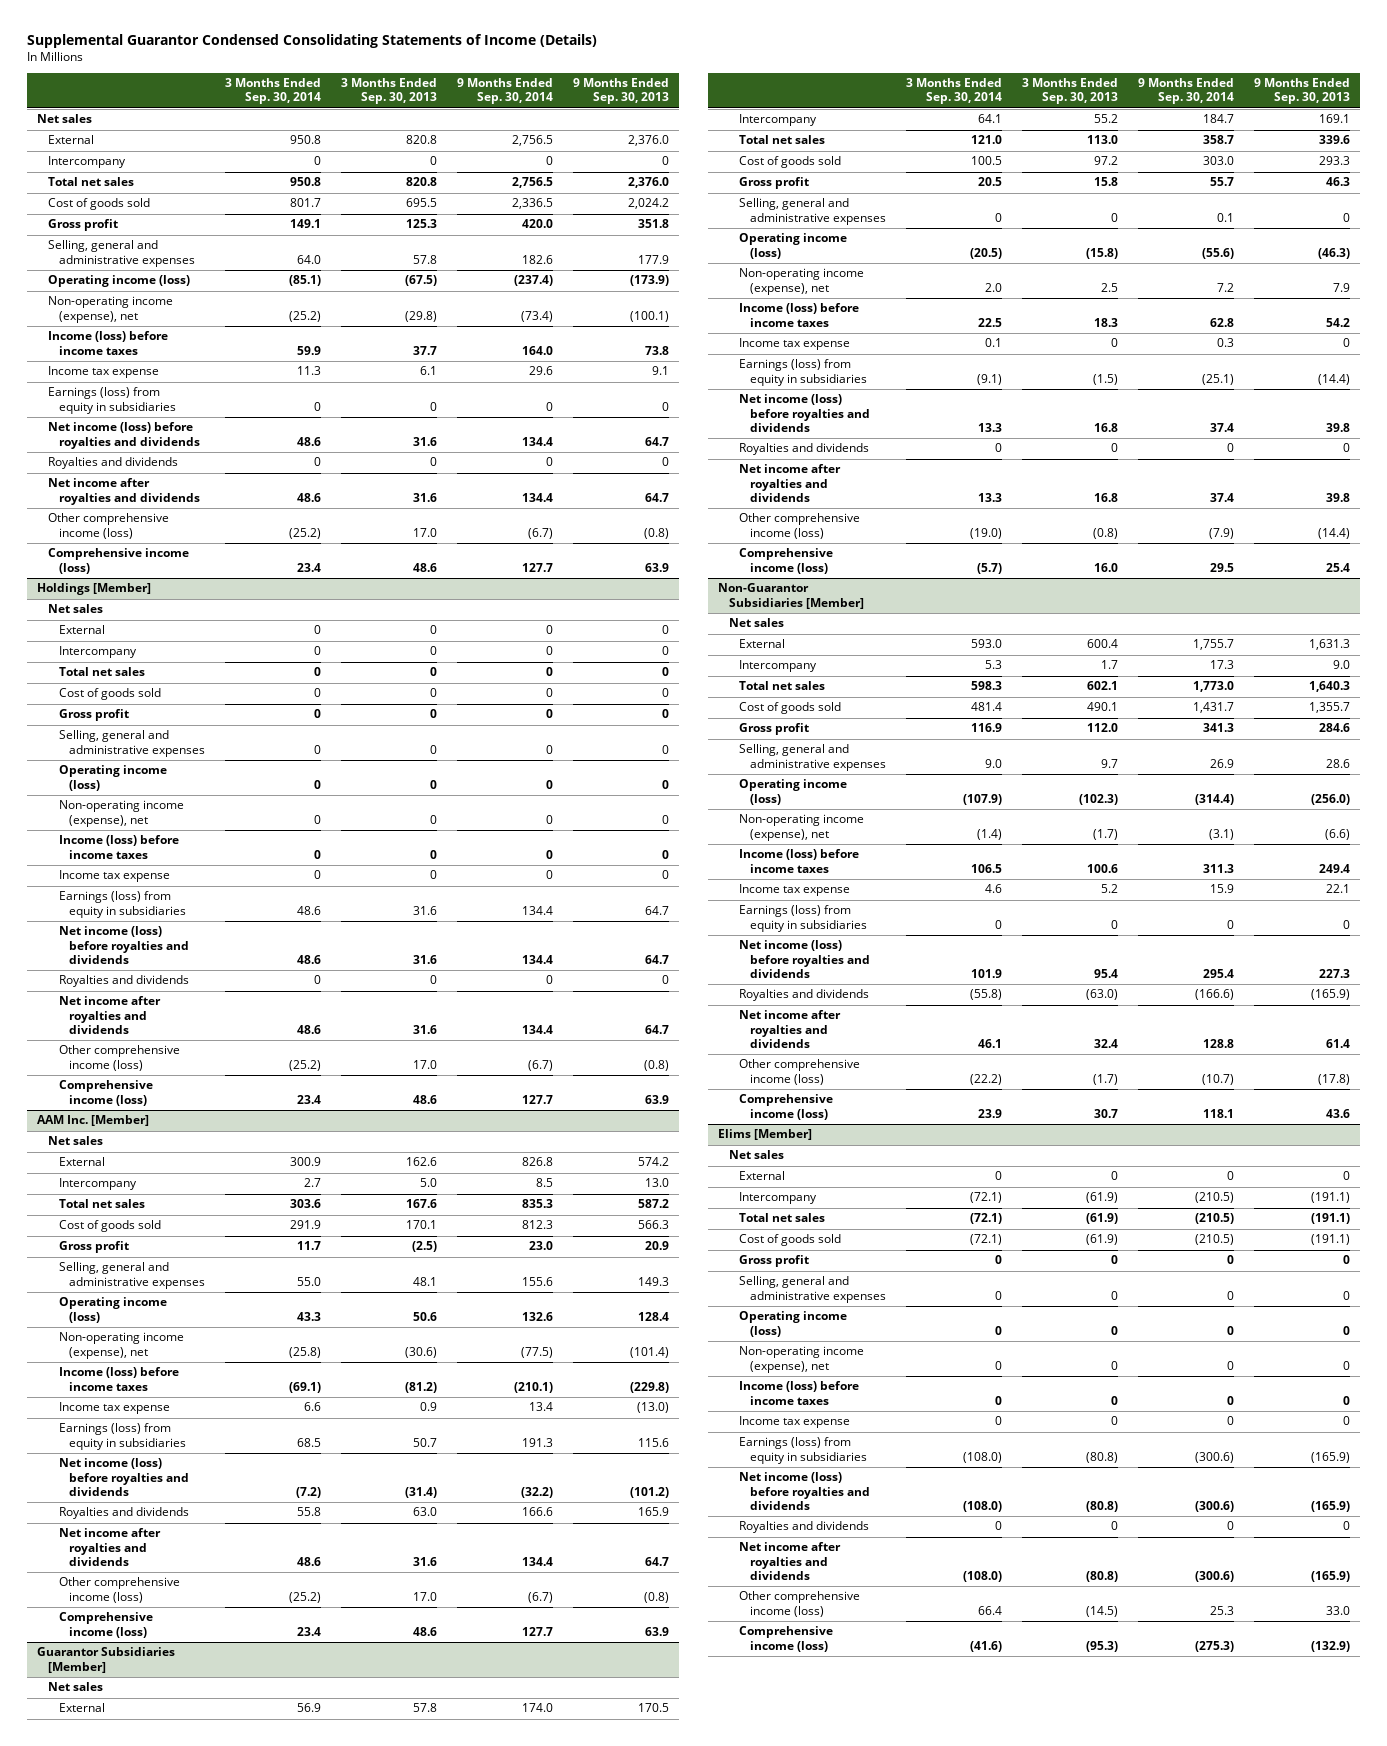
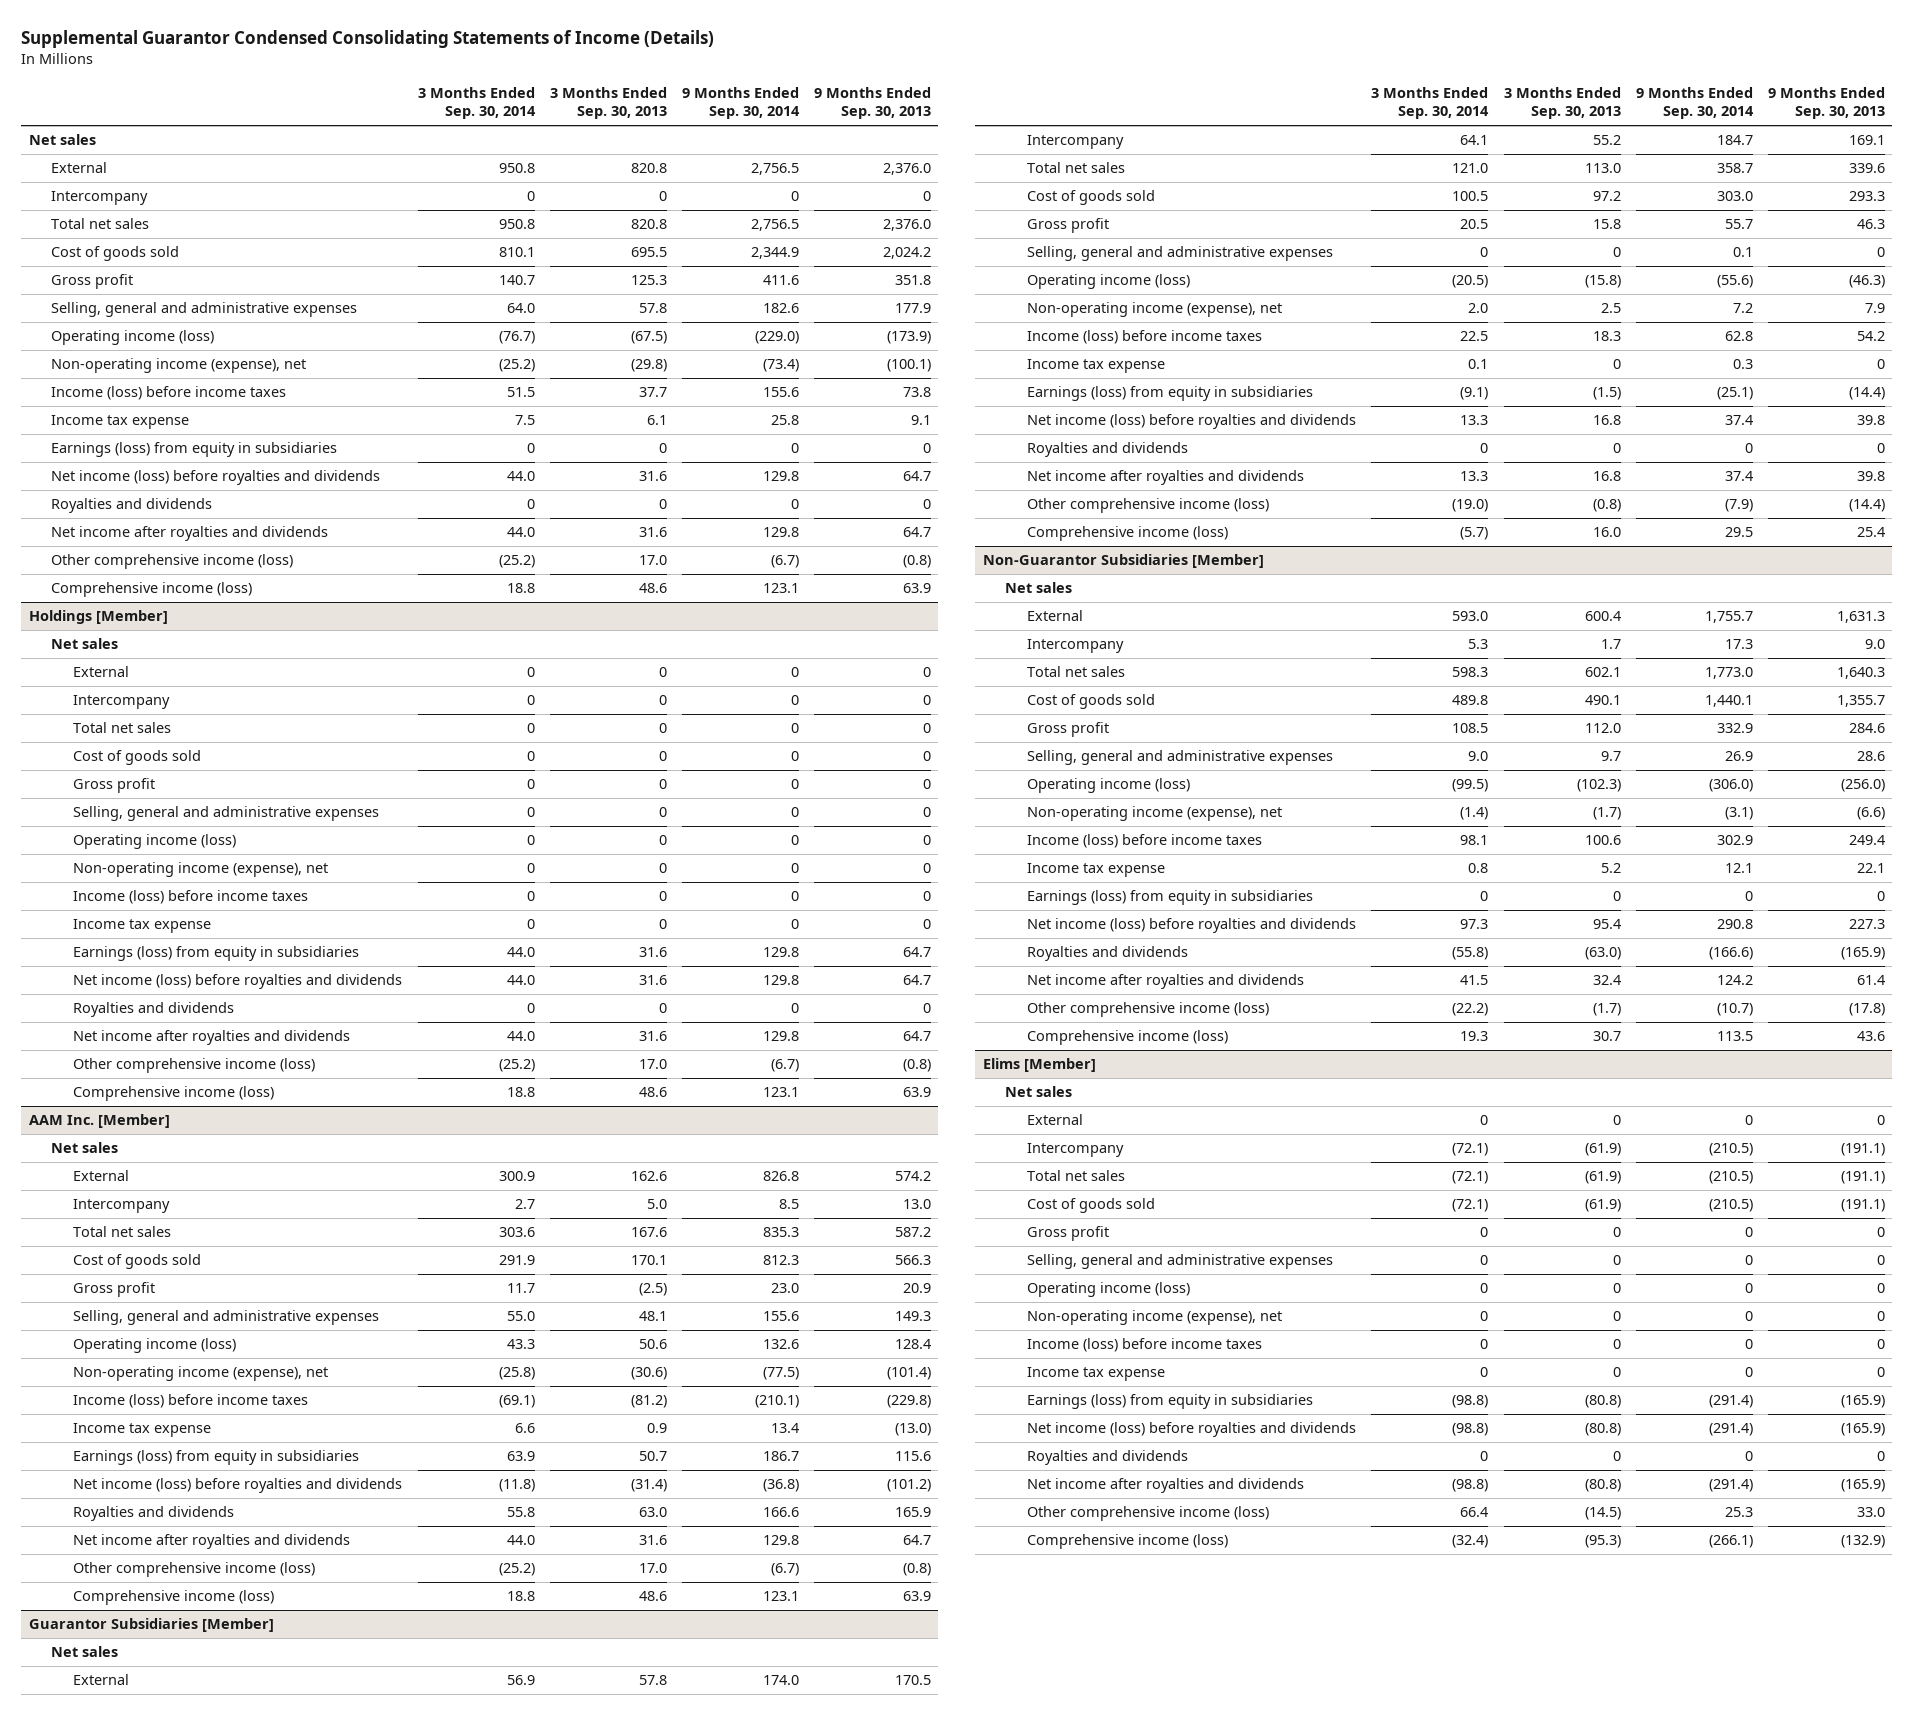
[290,198,322,208] 801.7 -> [498,247,535,258] 810.1
[512,198,554,210] 2,336.5 -> [750,247,799,260] 2,344.9
[290,219,322,229] 149.1 -> [498,275,535,286] 140.7
[522,219,554,229] 420.0 -> [762,275,799,286] 411.6
[289,275,322,287] (85.1) -> [498,331,535,345] (76.7)
[514,275,554,287] (237.4) -> [754,331,799,345] (229.0)
[297,345,322,355] 59.9 -> [506,387,535,398] 51.5
[522,345,554,355] 164.0 -> [762,387,799,398] 155.6
[297,366,322,376] 11.3 -> [514,415,535,426] 7.5
[529,366,554,376] 29.6 -> [770,415,799,426] 25.8
[297,436,322,446] 48.6 -> [506,471,535,482] 44.0
[522,436,554,446] 134.4 -> [762,471,799,482] 129.8
[297,492,322,502] 48.6 -> [506,527,535,538] 44.0
[522,492,554,502] 134.4 -> [762,527,799,538] 129.8
[297,562,322,572] 23.4 -> [506,583,535,594] 18.8
[522,562,554,572] 127.7 -> [762,583,799,594] 123.1
[297,905,322,915] 48.6 -> [506,947,535,958] 44.0
[522,905,554,915] 134.4 -> [762,947,799,958] 129.8
[297,954,322,964] 48.6 -> [506,975,535,986] 44.0
[522,954,554,964] 134.4 -> [762,975,799,986] 129.8
[297,1024,322,1034] 48.6 -> [506,1031,535,1042] 44.0
[522,1024,554,1034] 134.4 -> [762,1031,799,1042] 129.8
[297,1094,322,1104] 23.4 -> [506,1087,535,1098] 18.8
[522,1094,554,1104] 127.7 -> [762,1087,799,1098] 123.1
[297,1437,322,1447] 68.5 -> [506,1451,535,1462] 63.9
[522,1437,554,1447] 191.3 -> [762,1451,799,1462] 186.7
[296,1486,322,1498] (7.2) -> [498,1479,535,1493] (11.8)
[521,1486,554,1498] (32.2) -> [762,1479,799,1493] (36.8)
[297,1556,322,1566] 48.6 -> [506,1535,535,1546] 44.0
[522,1556,554,1566] 134.4 -> [762,1535,799,1546] 129.8
[297,1626,322,1636] 23.4 -> [506,1591,535,1602] 18.8
[522,1626,554,1636] 127.7 -> [762,1591,799,1602] 123.1
[970,702,1002,712] 481.4 -> [1452,695,1489,706] 489.8
[1192,702,1234,714] 1,431.7 -> [1704,695,1753,708] 1,440.1
[970,723,1002,733] 116.9 -> [1452,723,1489,734] 108.5
[1202,723,1234,733] 341.3 -> [1716,723,1753,734] 332.9
[962,793,1002,805] (107.9) -> [1452,779,1489,793] (99.5)
[1194,793,1234,805] (314.4) -> [1708,779,1753,793] (306.0)
[970,863,1002,873] 106.5 -> [1460,835,1489,846] 98.1
[1202,863,1234,873] 311.3 -> [1716,835,1753,846] 302.9
[984,884,1002,894] 4.6 -> [1468,863,1489,874] 0.8
[1209,884,1234,894] 15.9 -> [1724,863,1753,874] 12.1
[970,968,1002,978] 101.9 -> [1460,919,1489,930] 97.3
[1202,968,1234,978] 295.4 -> [1716,919,1753,930] 290.8
[977,1038,1002,1048] 46.1 -> [1460,975,1489,986] 41.5
[1202,1038,1234,1048] 128.8 -> [1716,975,1753,986] 124.2
[977,1108,1002,1118] 23.9 -> [1460,1031,1489,1042] 19.3
[1202,1108,1234,1118] 118.1 -> [1716,1031,1753,1042] 113.5
[962,1451,1002,1463] (108.0) -> [1452,1395,1489,1409] (98.8)
[1194,1451,1234,1463] (300.6) -> [1708,1395,1753,1409] (291.4)
[962,1500,1002,1512] (108.0) -> [1452,1423,1489,1437] (98.8)
[1194,1500,1234,1512] (300.6) -> [1708,1423,1753,1437] (291.4)
[962,1570,1002,1582] (108.0) -> [1452,1479,1489,1493] (98.8)
[1194,1570,1234,1582] (300.6) -> [1708,1479,1753,1493] (291.4)
[969,1640,1002,1652] (41.6) -> [1452,1535,1489,1549] (32.4)
[1194,1640,1234,1652] (275.3) -> [1708,1535,1753,1549] (266.1)

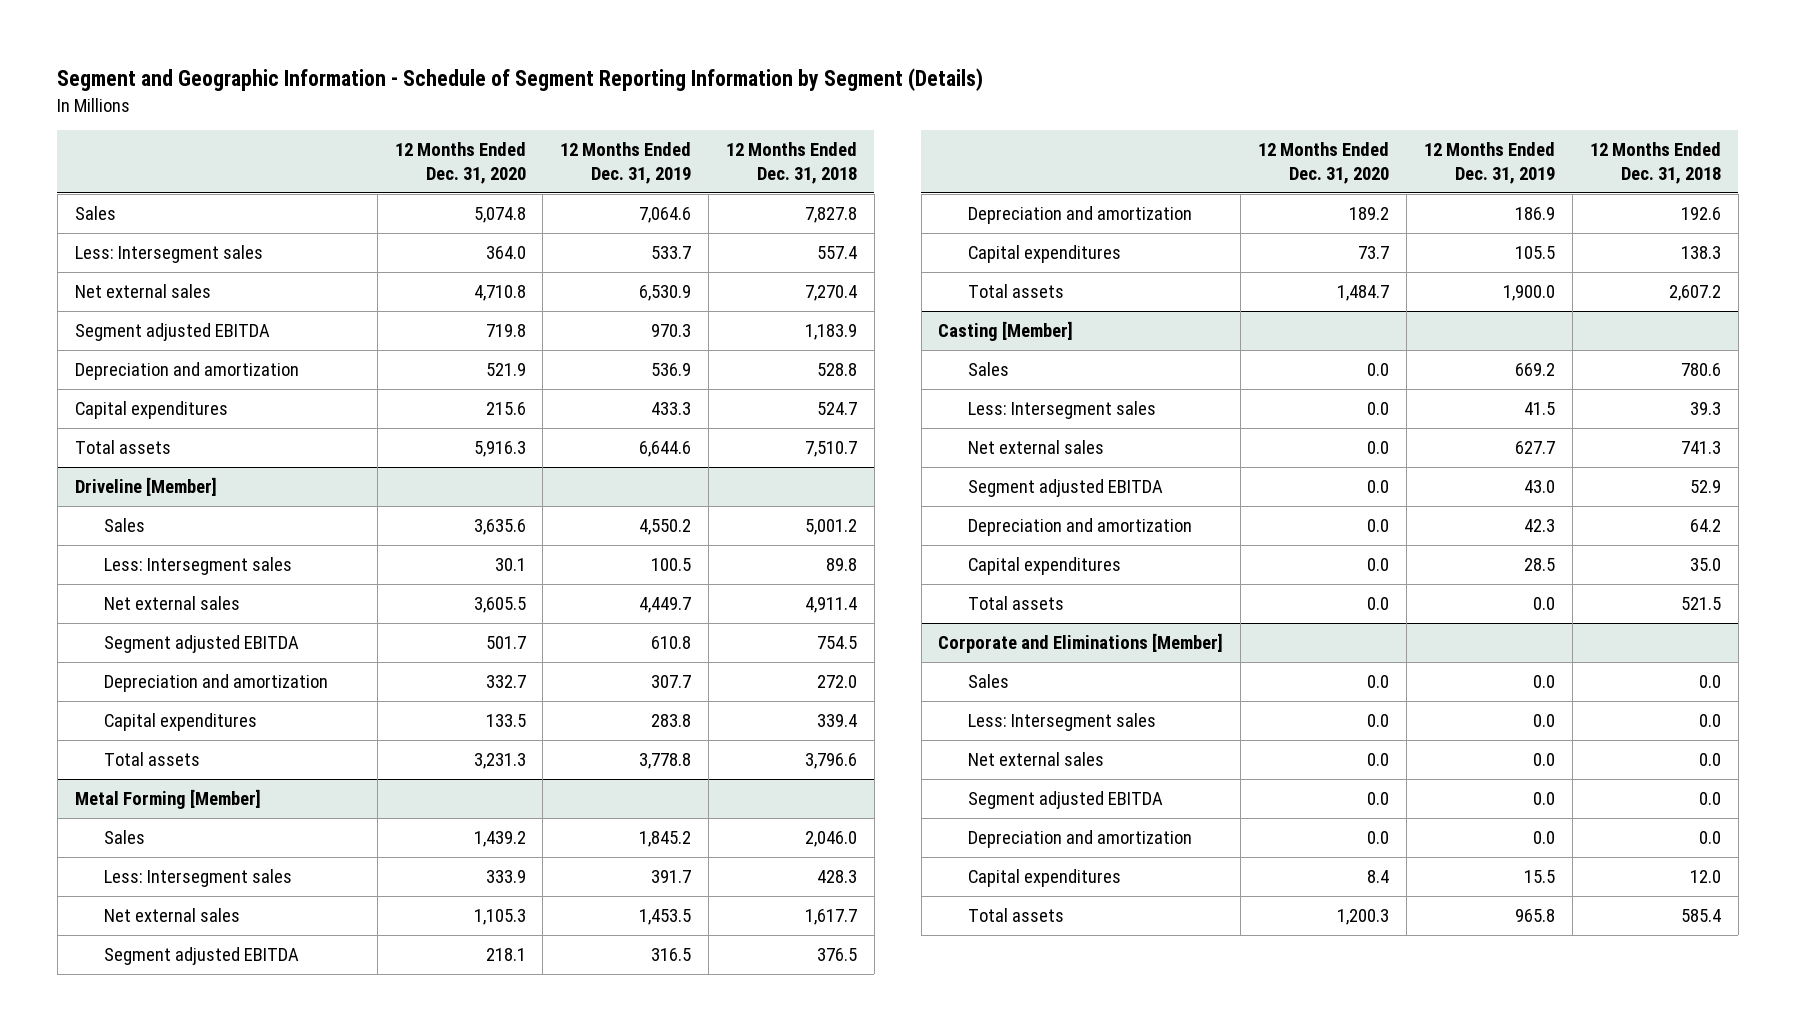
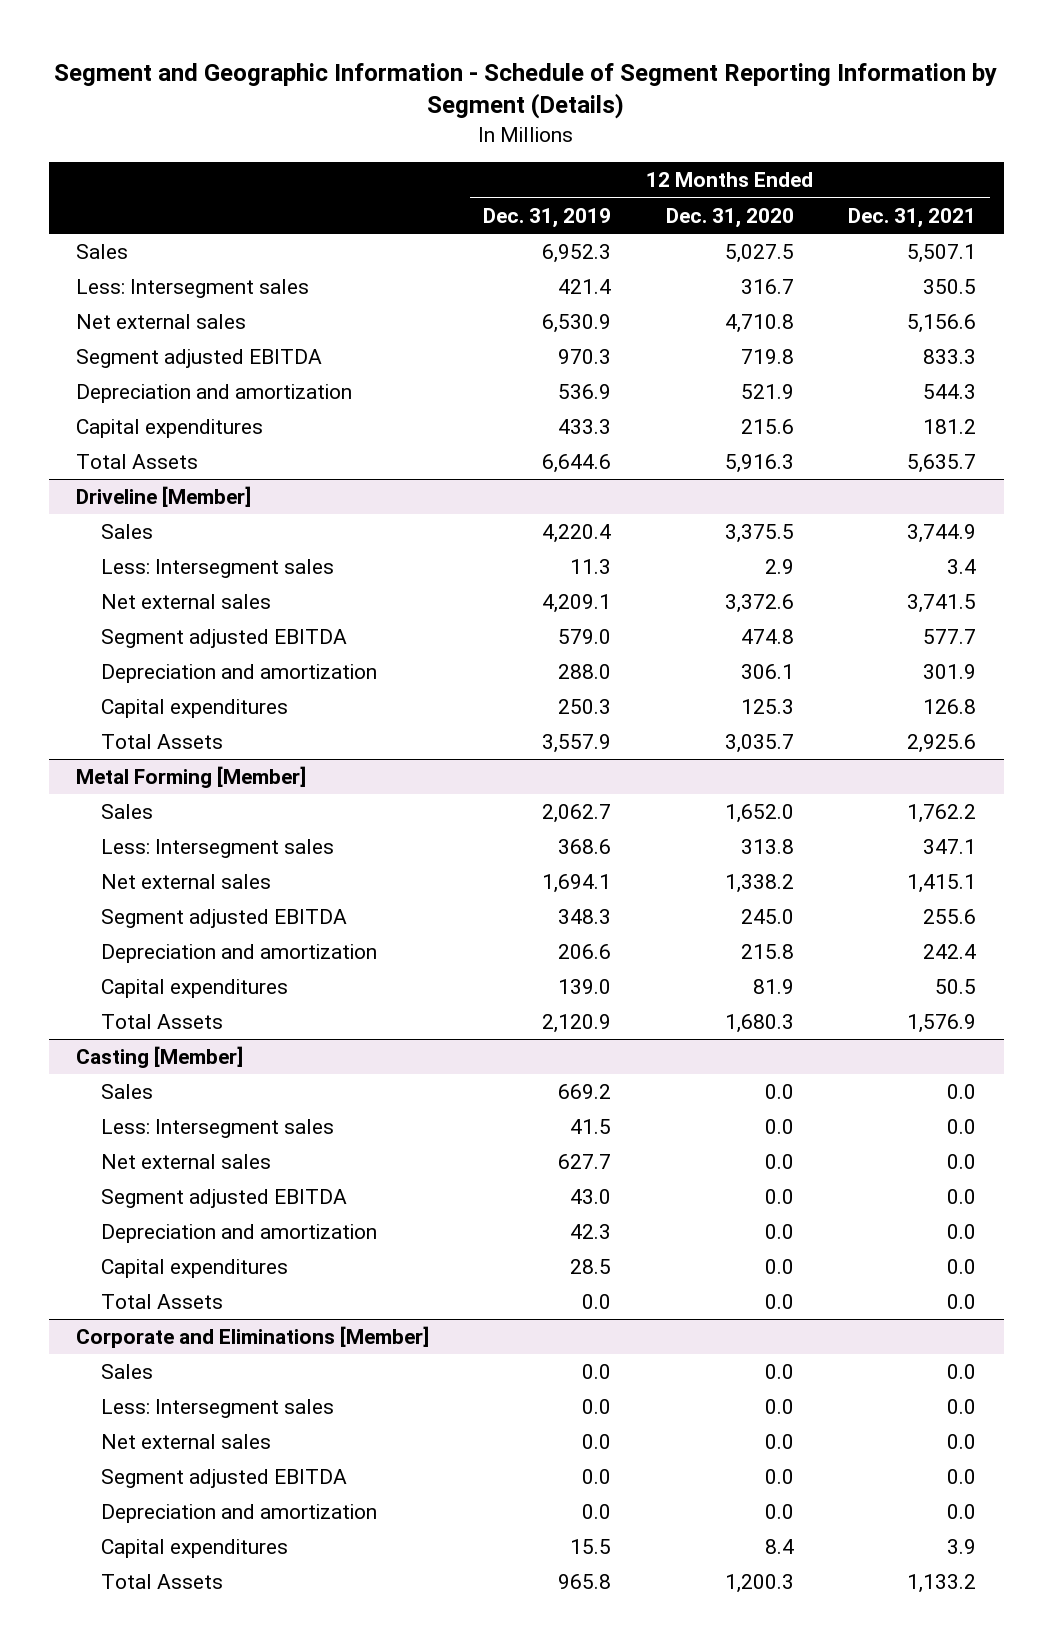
[725,142,857,185] 12 Months Ended Dec. 31, 2018 -> none
none -> [848,207,977,228] Dec. 31, 2021
[473,206,526,223] 5,074.8 -> [724,244,794,264] 5,027.5
[639,206,692,223] 7,064.6 -> [542,244,612,264] 6,952.3
[485,245,526,259] 364.0 -> [740,279,794,295] 316.7
[651,245,692,259] 533.7 -> [558,279,612,295] 421.4
[74,439,171,454] Total assets -> [75,454,198,470] Total Assets
[473,518,526,535] 3,635.6 -> [724,524,794,544] 3,375.5
[639,518,692,535] 4,550.2 -> [542,524,612,544] 4,220.4
[494,557,526,571] 30.1 -> [764,559,794,575] 2.9
[651,557,692,571] 100.5 -> [570,559,612,575] 11.3
[473,596,526,613] 3,605.5 -> [724,594,794,614] 3,372.6
[639,596,692,613] 4,449.7 -> [542,594,612,614] 4,209.1
[485,635,526,649] 501.7 -> [740,629,794,645] 474.8
[651,635,692,649] 610.8 -> [558,629,612,645] 579.0
[485,674,526,688] 332.7 -> [740,664,794,680] 306.1
[651,674,692,688] 307.7 -> [558,664,612,680] 288.0
[485,713,526,727] 133.5 -> [740,699,794,715] 125.3
[651,713,692,727] 283.8 -> [558,699,612,715] 250.3
[104,751,201,766] Total assets -> [101,734,224,750] Total Assets
[473,752,526,769] 3,231.3 -> [724,734,794,754] 3,035.7
[639,752,692,769] 3,778.8 -> [542,734,612,754] 3,557.9
[473,830,526,847] 1,439.2 -> [724,804,794,824] 1,652.0
[639,830,692,847] 1,845.2 -> [542,804,612,824] 2,062.7
[485,869,526,883] 333.9 -> [740,839,794,855] 313.8
[651,869,692,883] 391.7 -> [558,839,612,855] 368.6
[473,908,526,925] 1,105.3 -> [724,874,794,894] 1,338.2
[639,908,692,925] 1,453.5 -> [542,874,612,894] 1,694.1
[485,947,526,961] 218.1 -> [740,909,794,925] 245.0
[651,947,692,961] 316.5 -> [558,909,612,925] 348.3
[1349,206,1390,220] 189.2 -> [740,944,794,960] 215.8
[1514,206,1555,220] 186.9 -> [558,944,612,960] 206.6
[1358,245,1390,259] 73.7 -> [752,979,794,995] 81.9
[1514,245,1555,259] 105.5 -> [558,979,612,995] 139.0
[967,283,1064,298] Total assets -> [101,1014,224,1030] Total Assets
[1337,284,1390,301] 1,484.7 -> [724,1014,794,1034] 1,680.3
[1502,284,1555,301] 1,900.0 -> [542,1014,612,1034] 2,120.9
[967,595,1064,610] Total assets -> [101,1294,224,1310] Total Assets
[967,907,1064,922] Total assets -> [101,1574,224,1590] Total Assets

